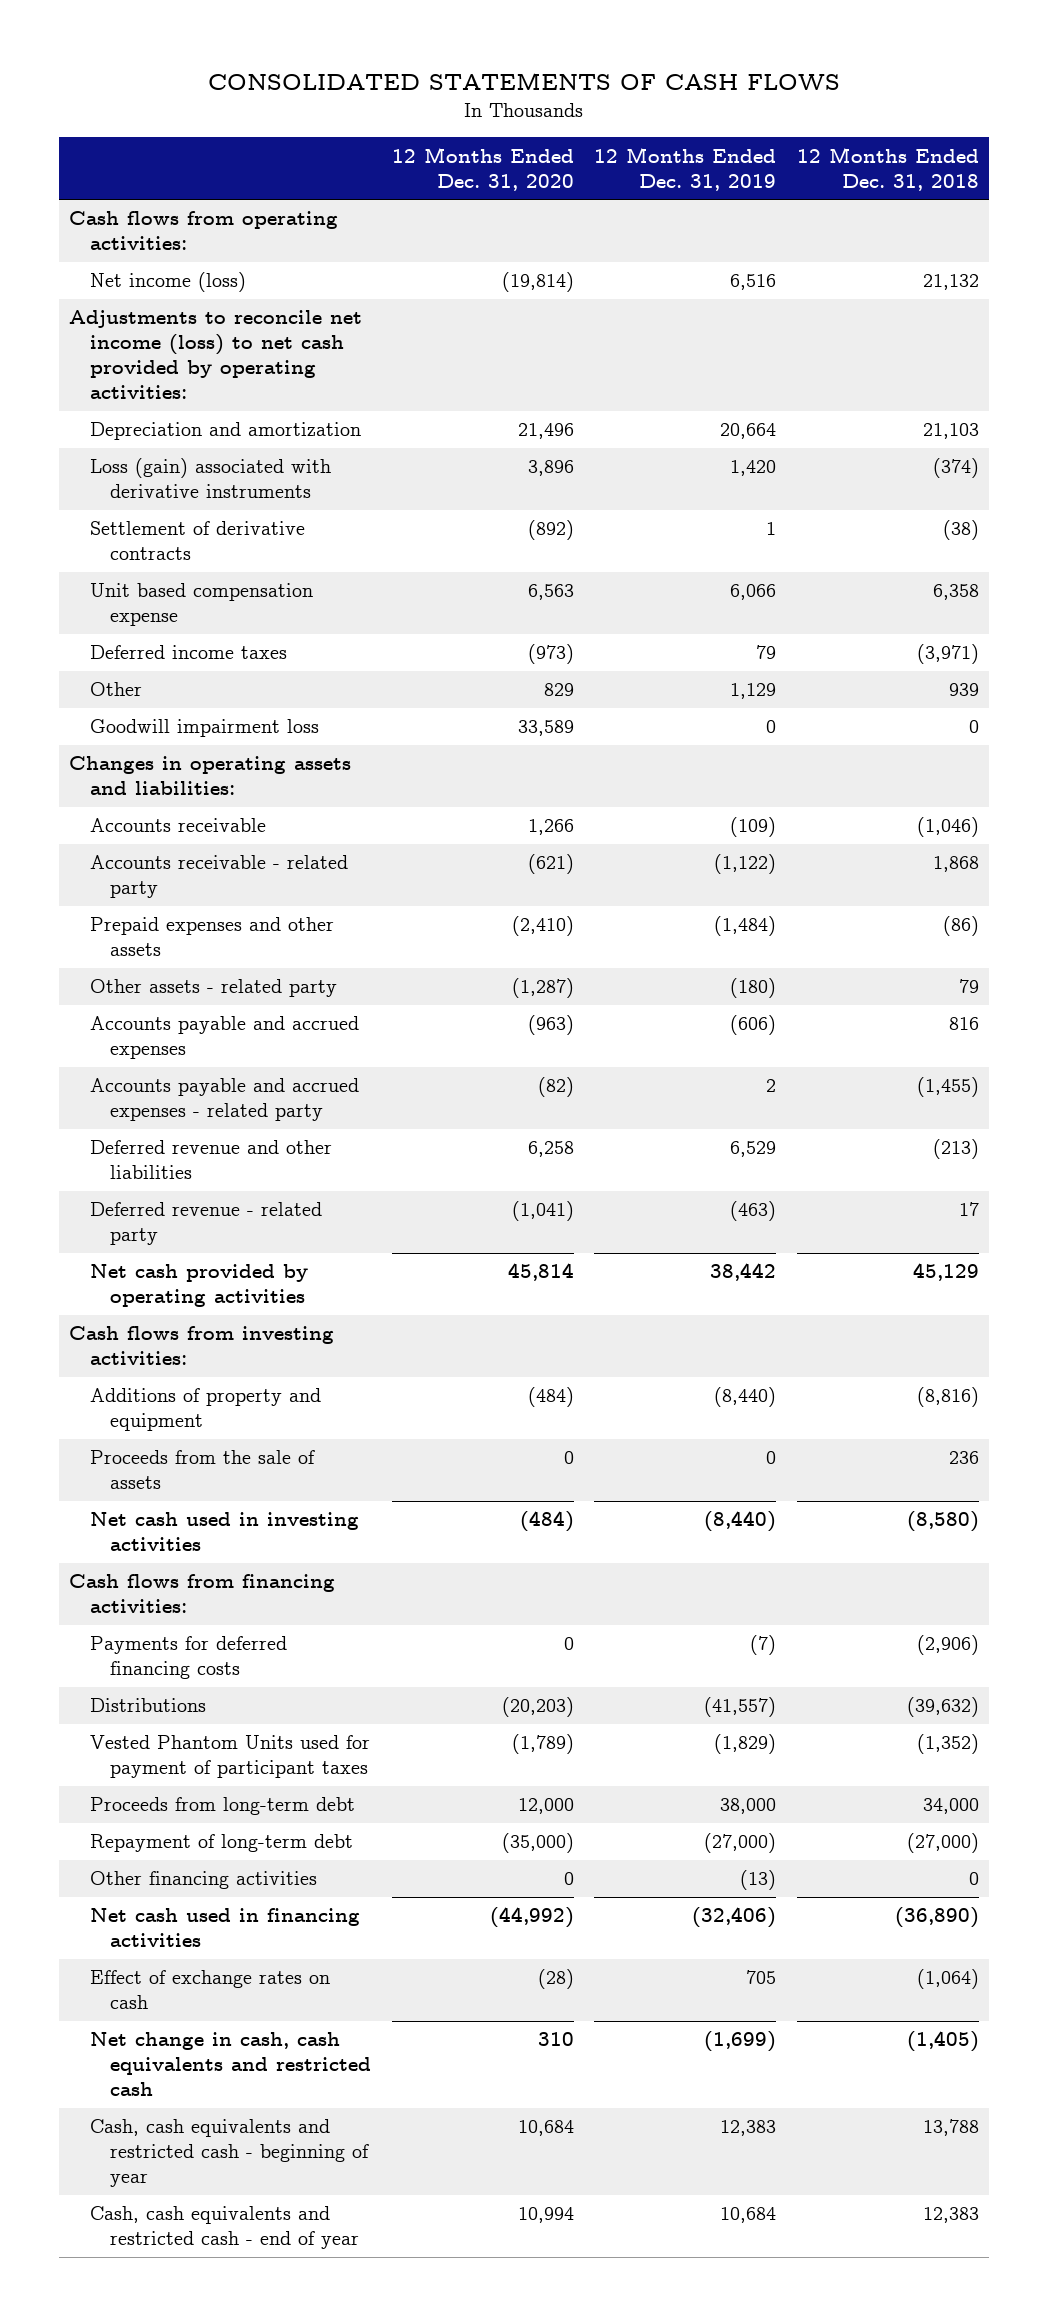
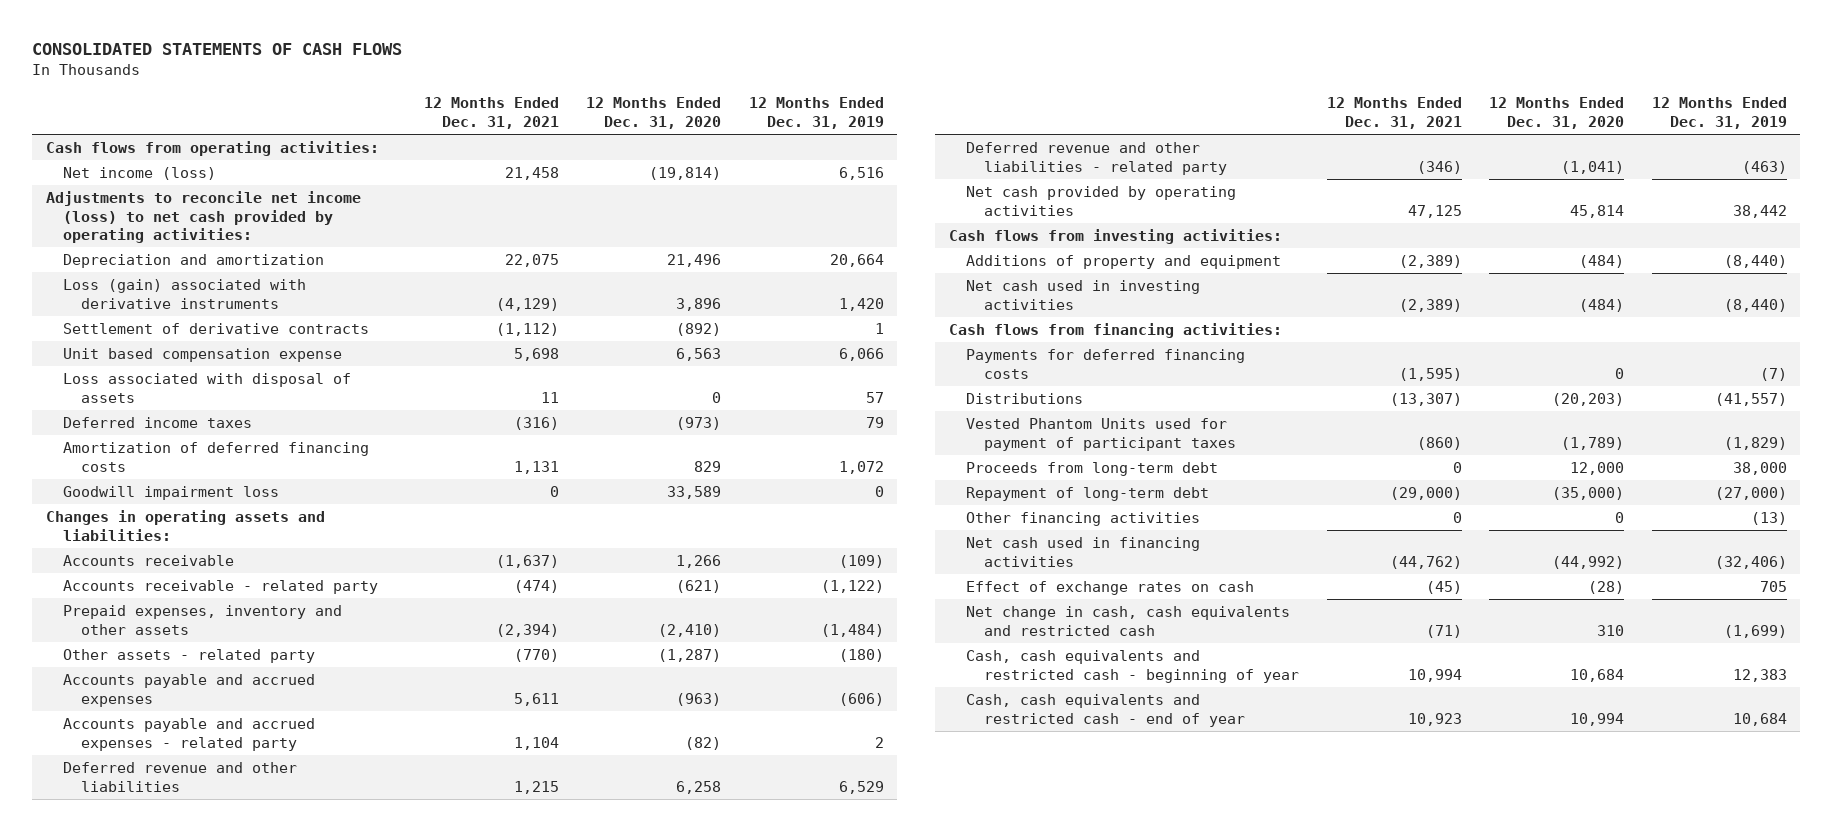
[796,146,979,191] 12 Months Ended Dec. 31, 2018 -> none
none -> [423,97,559,130] 12 Months Ended Dec. 31, 2021
none -> [63,373,352,403] Loss associated with disposal of assets
[89,682,142,697] Other -> none
none -> [63,442,370,472] Amortization of deferred financing costs
[89,917,334,957] Prepaid expenses and other assets -> [63,605,343,635] Prepaid expenses, inventory and other assets
[89,1202,322,1246] Deferred revenue - related party -> [966,142,1228,175] Deferred revenue and other liabilities - related party
[89,1450,315,1490] Proceeds from the sale of assets -> none

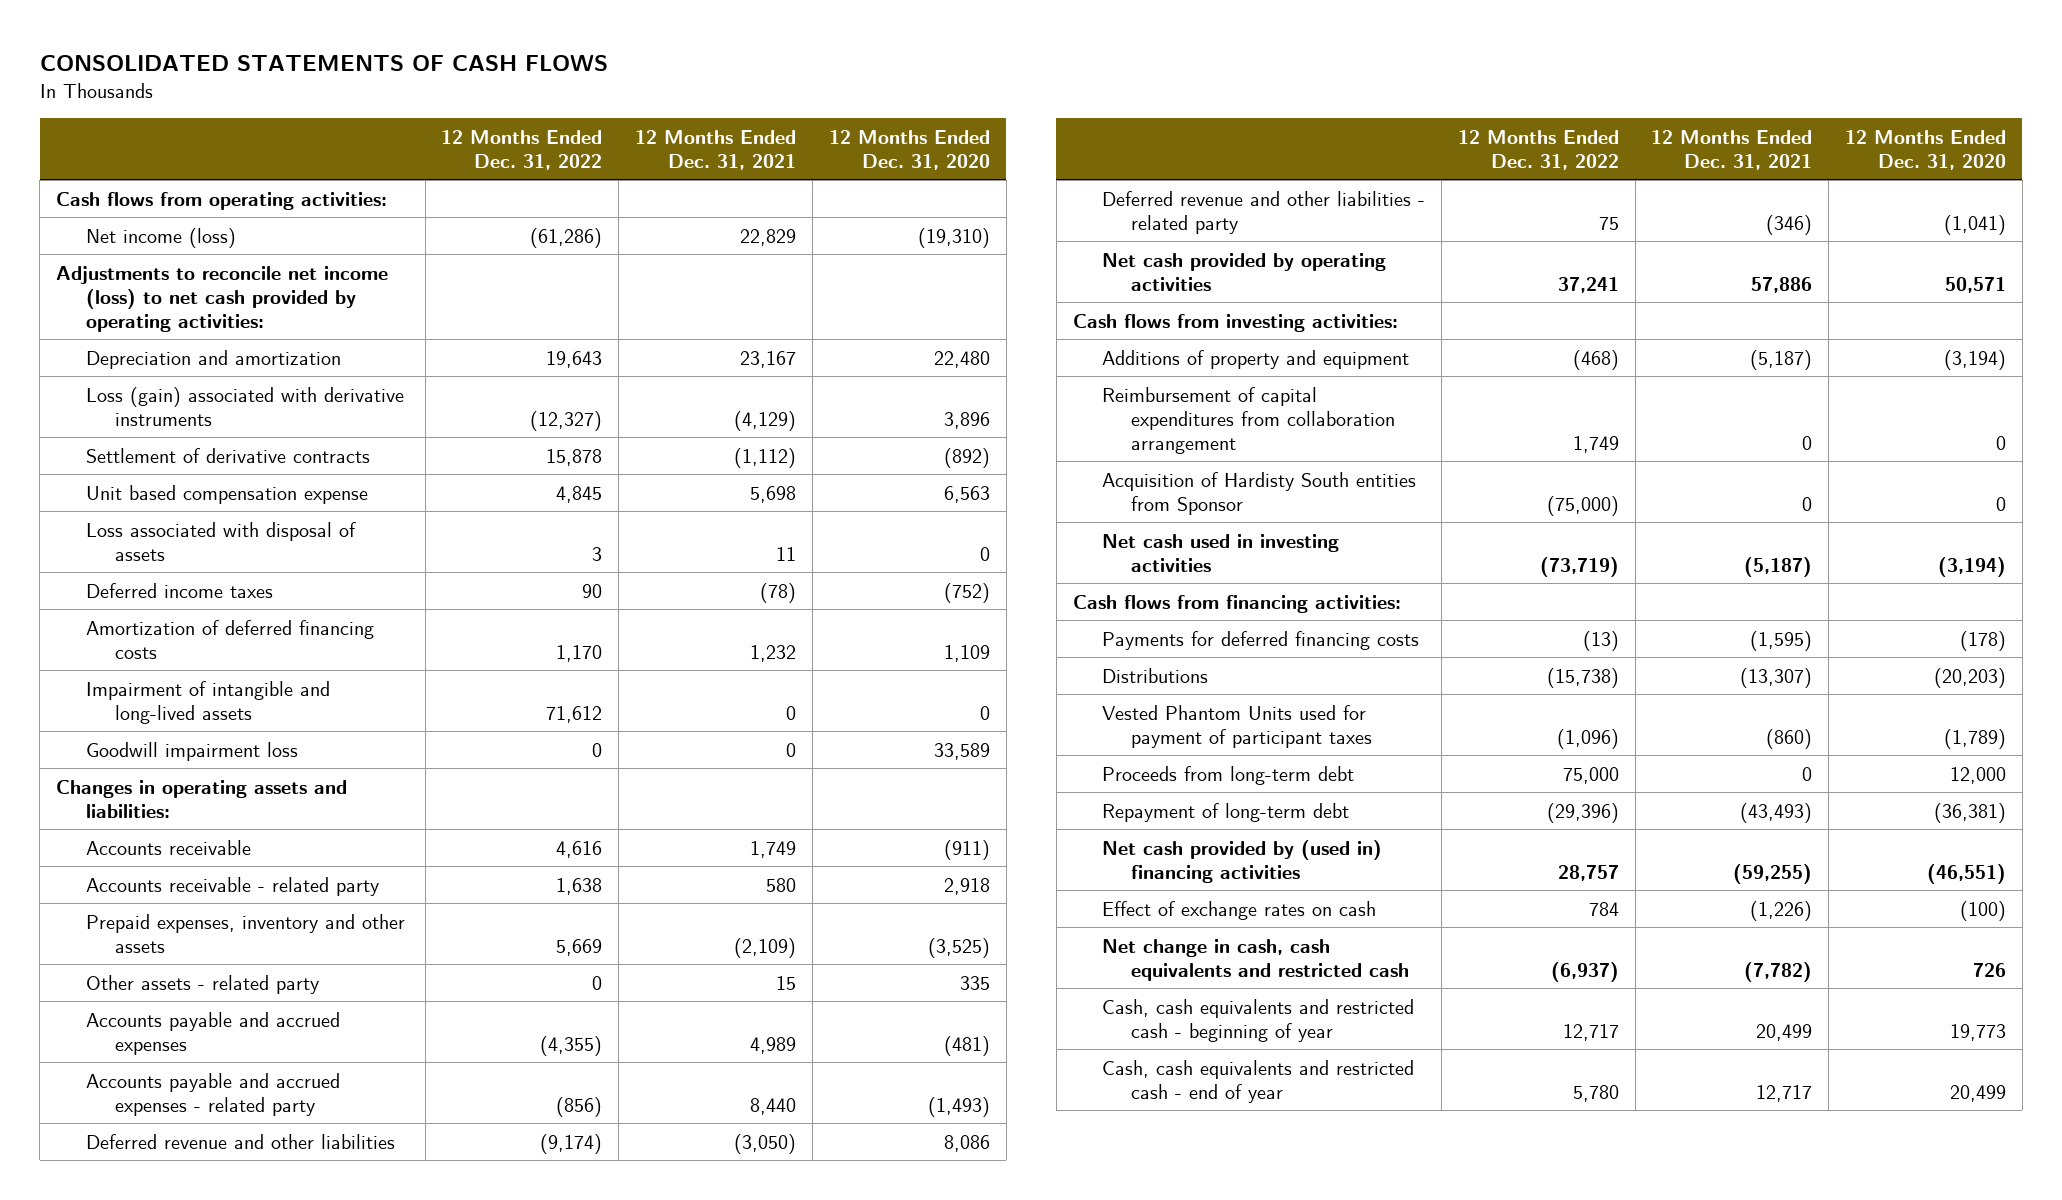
[748,97,884,130] 12 Months Ended Dec. 31, 2019 -> none
none -> [441,129,603,170] 12 Months Ended Dec. 31, 2022
[504,167,559,181] 21,458 -> [740,228,797,246] 22,829
[649,167,722,181] (19,814) -> [917,227,990,248] (19,310)
[504,254,559,268] 22,075 -> [740,350,797,368] 23,167
[667,254,722,268] 21,496 -> [933,350,990,368] 22,480
[513,417,559,431] (316) -> [760,582,797,603] (78)
[676,417,722,431] (973) -> [943,582,990,603] (752)
[513,460,559,474] 1,131 -> [750,644,797,662] 1,232
[694,460,722,472] 829 -> [943,644,990,662] 1,109
none -> [85,680,330,724] Impairment of intangible and long-lived assets
[495,555,559,569] (1,637) -> [750,840,797,858] 1,749
[676,555,722,569] 1,266 -> [943,839,990,860] (911)
[513,580,559,594] (474) -> [766,877,797,892] 580
[676,580,722,594] (621) -> [943,877,990,895] 2,918
[495,623,559,637] (2,394) -> [734,937,797,958] (2,109)
[658,623,722,637] (2,410) -> [927,937,990,958] (3,525)
[513,649,559,663] (770) -> [776,975,797,990] 15
[658,649,722,663] (1,287) -> [959,975,990,990] 335
[513,692,559,706] 5,611 -> [750,1036,797,1054] 4,989
[676,692,722,706] (963) -> [943,1035,990,1056] (481)
[513,736,559,750] 1,104 -> [750,1097,797,1115] 8,440
[685,736,722,750] (82) -> [927,1096,990,1117] (1,493)
[513,780,559,794] 1,215 -> [734,1133,797,1154] (3,050)
[676,780,722,794] 6,258 -> [943,1134,990,1152] 8,086
[1407,204,1462,218] 47,125 -> [1751,276,1813,293] 57,886
[1570,204,1625,218] 45,814 -> [1945,276,2007,293] 50,571
[1398,255,1462,269] (2,389) -> [1750,349,1813,370] (5,187)
[1579,255,1625,269] (484) -> [1944,349,2007,370] (3,194)
none -> [1102,386,1396,454] Reimbursement of capital expenditures from collaboration arrangement
none -> [1102,471,1417,515] Acquisition of Hardisty South entities from Sponsor
[1398,298,1462,312] (2,389) -> [1744,556,1813,577] (5,187)
[1579,298,1625,312] (484) -> [1938,556,2007,577] (3,194)
[1615,367,1625,379] 0 -> [1960,630,2007,651] (178)
[966,512,1201,527] Other financing activities -> none
[1389,487,1462,501] (29,000) -> [1740,802,1813,823] (43,493)
[1552,487,1625,501] (35,000) -> [1934,802,2007,823] (36,381)
[966,537,1201,567] Net cash used in financing activities -> [1102,839,1383,883] Net cash provided by (used in) financing activities
[1389,555,1462,569] (44,762) -> [1733,863,1813,884] (59,255)
[1552,555,1625,569] (44,992) -> [1927,863,2007,884] (46,551)
[1425,581,1462,595] (45) -> [1750,900,1813,921] (1,226)
[1588,581,1625,595] (28) -> [1960,900,2007,921] (100)
[1425,624,1462,638] (71) -> [1744,961,1813,982] (7,782)
[1597,624,1625,636] 310 -> [1973,962,2007,977] 726
[1407,668,1462,682] 10,994 -> [1756,1023,1813,1041] 20,499
[1570,668,1625,682] 10,684 -> [1950,1023,2007,1041] 19,773
[1407,712,1462,726] 10,923 -> [1756,1084,1813,1102] 12,717
[1570,712,1625,726] 10,994 -> [1950,1084,2007,1102] 20,499

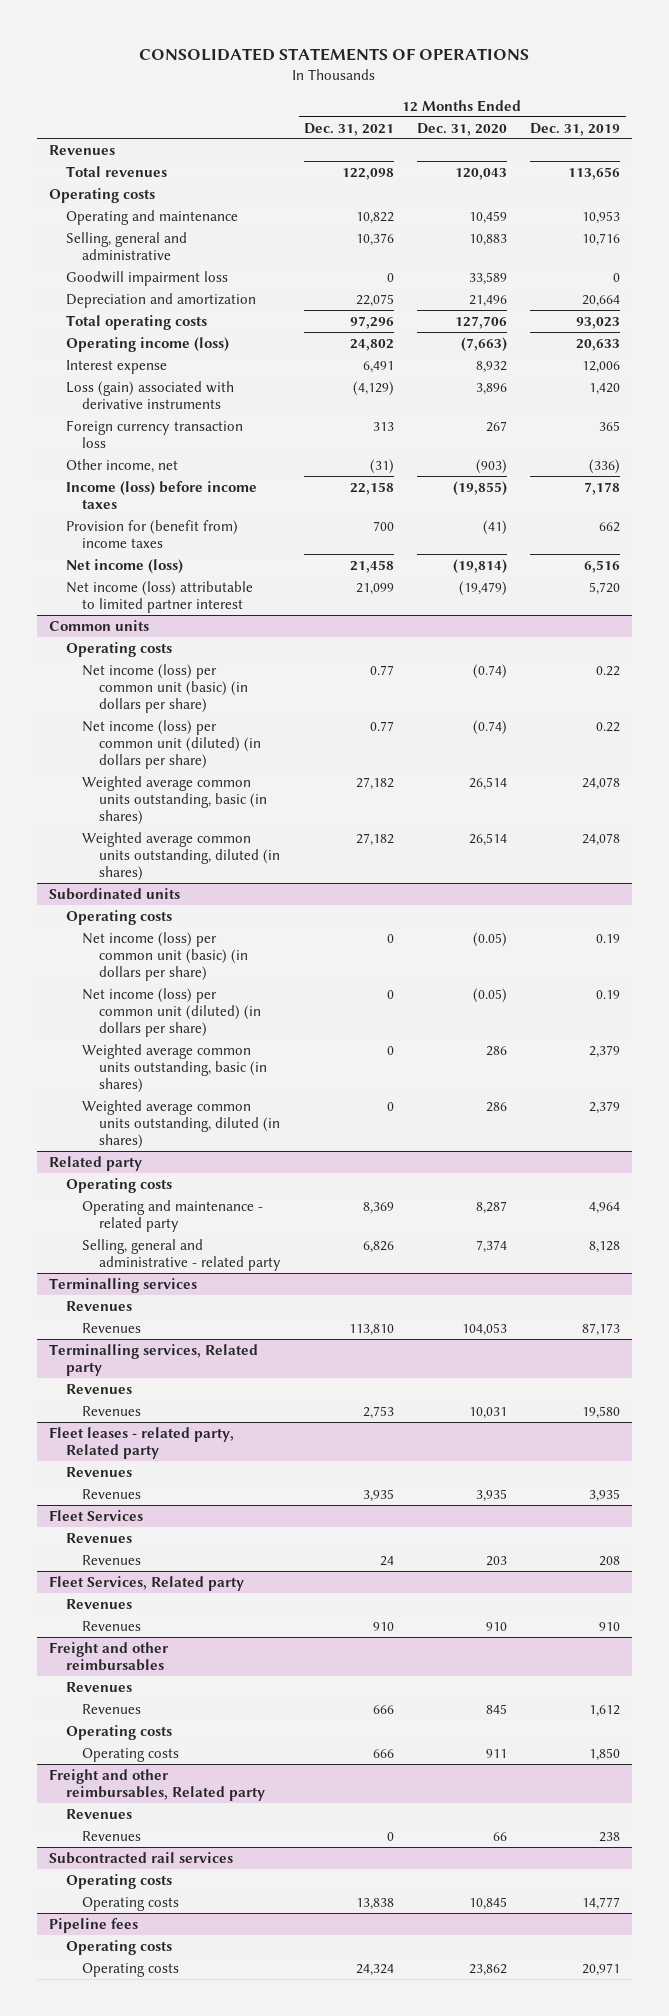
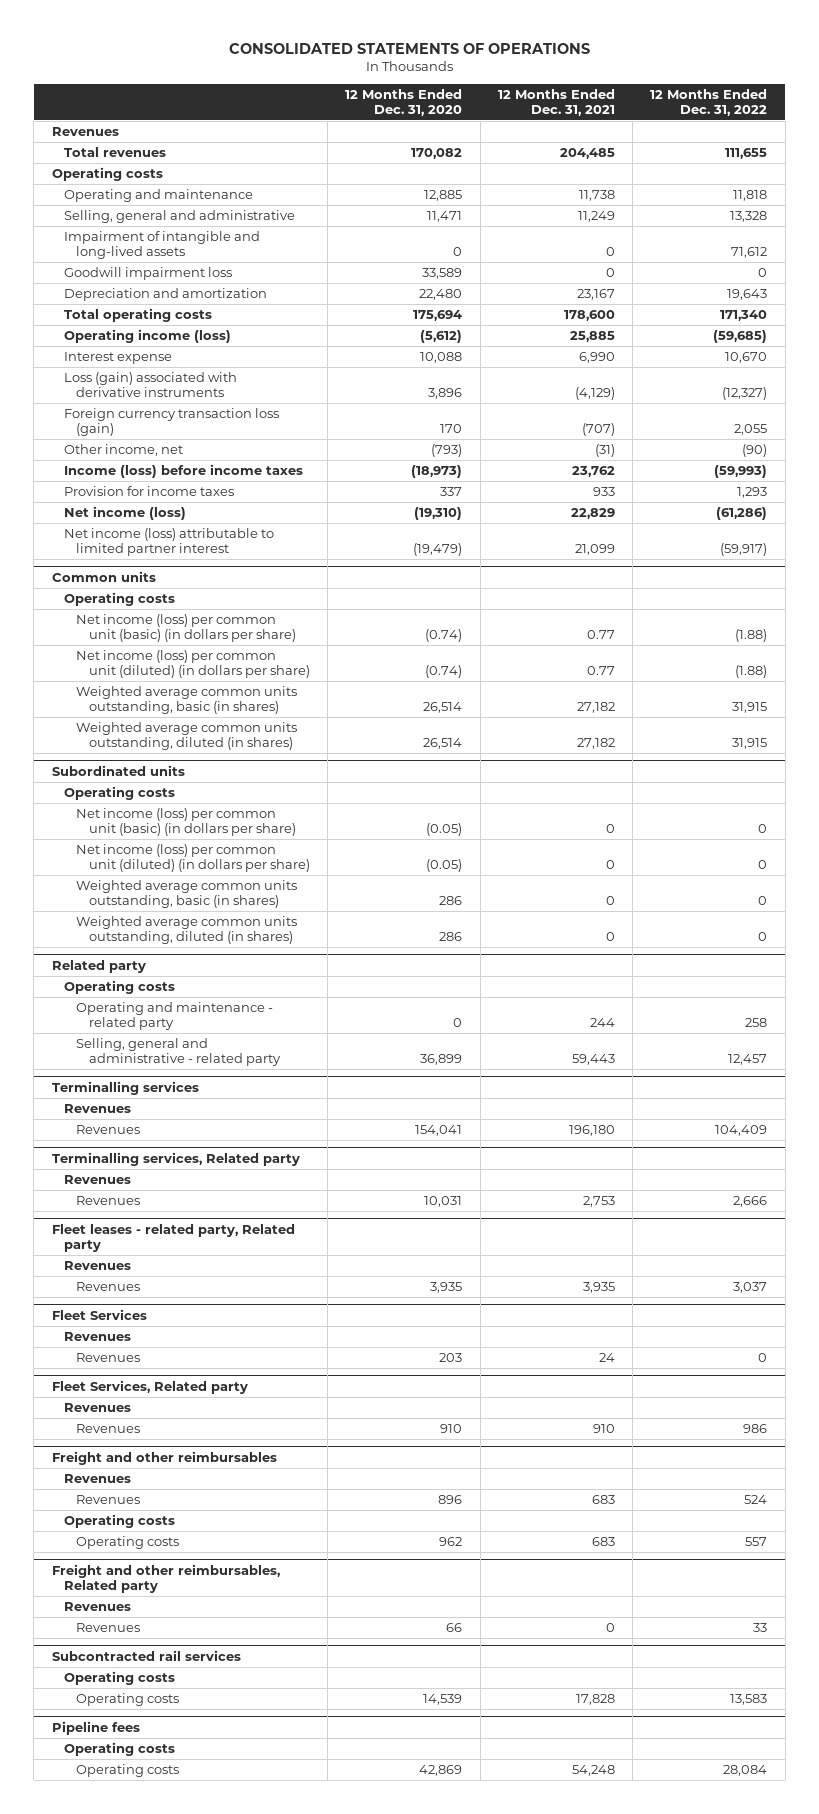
[530,122,621,136] Dec. 31, 2019 -> none
none -> [650,88,768,116] 12 Months Ended Dec. 31, 2022
[342,167,395,180] 122,098 -> [559,147,615,159] 204,485
[455,167,508,180] 120,043 -> [411,147,463,159] 170,082
[356,211,395,224] 10,822 -> [578,189,615,201] 11,738
[469,210,508,224] 10,459 -> [424,189,463,201] 12,885
[356,232,395,246] 10,376 -> [577,210,615,222] 11,249
[469,233,508,246] 10,883 -> [427,210,463,222] 11,471
none -> [64,230,261,260] Impairment of intangible and long-lived assets
[356,293,395,307] 22,075 -> [576,288,615,300] 23,167
[469,294,508,307] 21,496 -> [419,288,463,300] 22,480
[350,315,395,329] 97,296 -> [563,309,615,321] 178,600
[455,315,508,329] 127,706 -> [413,309,463,321] 175,694
[350,338,395,351] 24,802 -> [569,330,615,342] 25,885
[461,336,508,352] (7,663) -> [420,329,463,343] (5,612)
[363,360,395,373] 6,491 -> [578,351,615,363] 6,990
[476,360,508,373] 8,932 -> [420,351,463,363] 10,088
[65,419,243,448] Foreign currency transaction loss -> [64,407,280,437] Foreign currency transaction loss (gain)
[373,421,395,431] 313 -> [581,423,615,437] (707)
[486,420,508,432] 267 -> [440,424,463,434] 170
[476,458,508,474] (903) -> [431,443,463,457] (793)
[350,481,395,495] 22,158 -> [571,465,615,477] 23,762
[453,480,508,496] (19,855) -> [411,464,463,478] (18,973)
[65,519,238,548] Provision for (benefit from) income taxes -> [64,485,235,496] Provision for income taxes
[373,520,395,531] 700 -> [592,486,615,496] 933
[483,519,508,535] (41) -> [440,486,463,496] 337
[350,559,395,573] 21,458 -> [570,507,615,519] 22,829
[453,558,508,574] (19,814) -> [414,506,463,520] (19,310)
[363,1201,395,1214] 8,369 -> [589,1018,615,1028] 244
[476,1200,508,1214] 8,287 -> [453,1018,463,1028] 0
[363,1240,395,1253] 6,826 -> [571,1054,615,1066] 59,443
[476,1239,508,1253] 7,374 -> [420,1054,463,1066] 36,899
[349,1323,395,1336] 113,810 -> [568,1124,615,1136] 196,180
[462,1322,508,1336] 104,053 -> [415,1124,463,1136] 154,041
[373,1704,395,1714] 666 -> [591,1494,615,1504] 683
[486,1703,508,1714] 845 -> [438,1494,463,1504] 896
[373,1748,395,1758] 666 -> [591,1536,615,1546] 683
[486,1748,508,1758] 911 -> [439,1536,463,1546] 962
[356,1897,395,1910] 13,838 -> [575,1693,615,1705] 17,828
[469,1896,508,1910] 10,845 -> [423,1693,463,1705] 14,539
[356,1963,395,1976] 24,324 -> [571,1764,615,1776] 54,248
[469,1963,508,1976] 23,862 -> [419,1764,463,1776] 42,869

